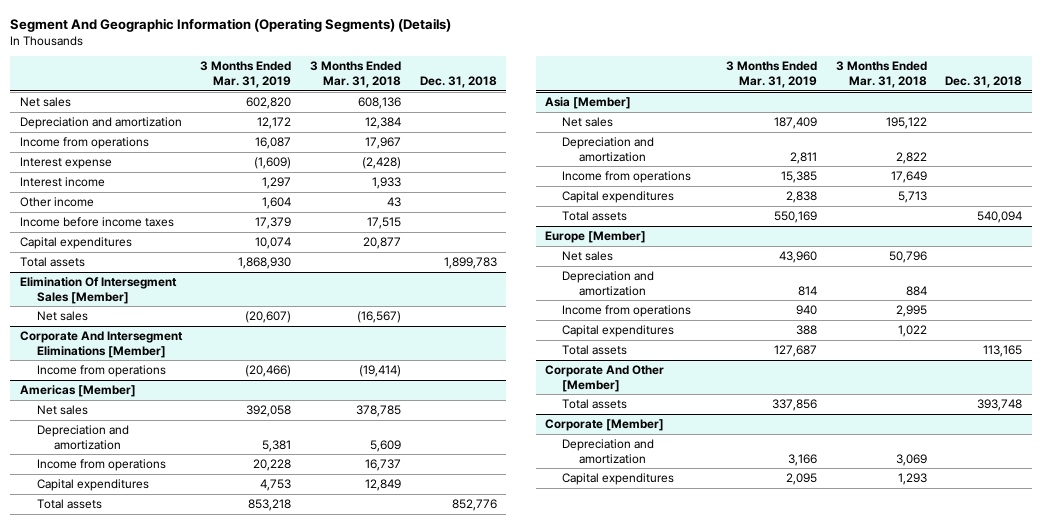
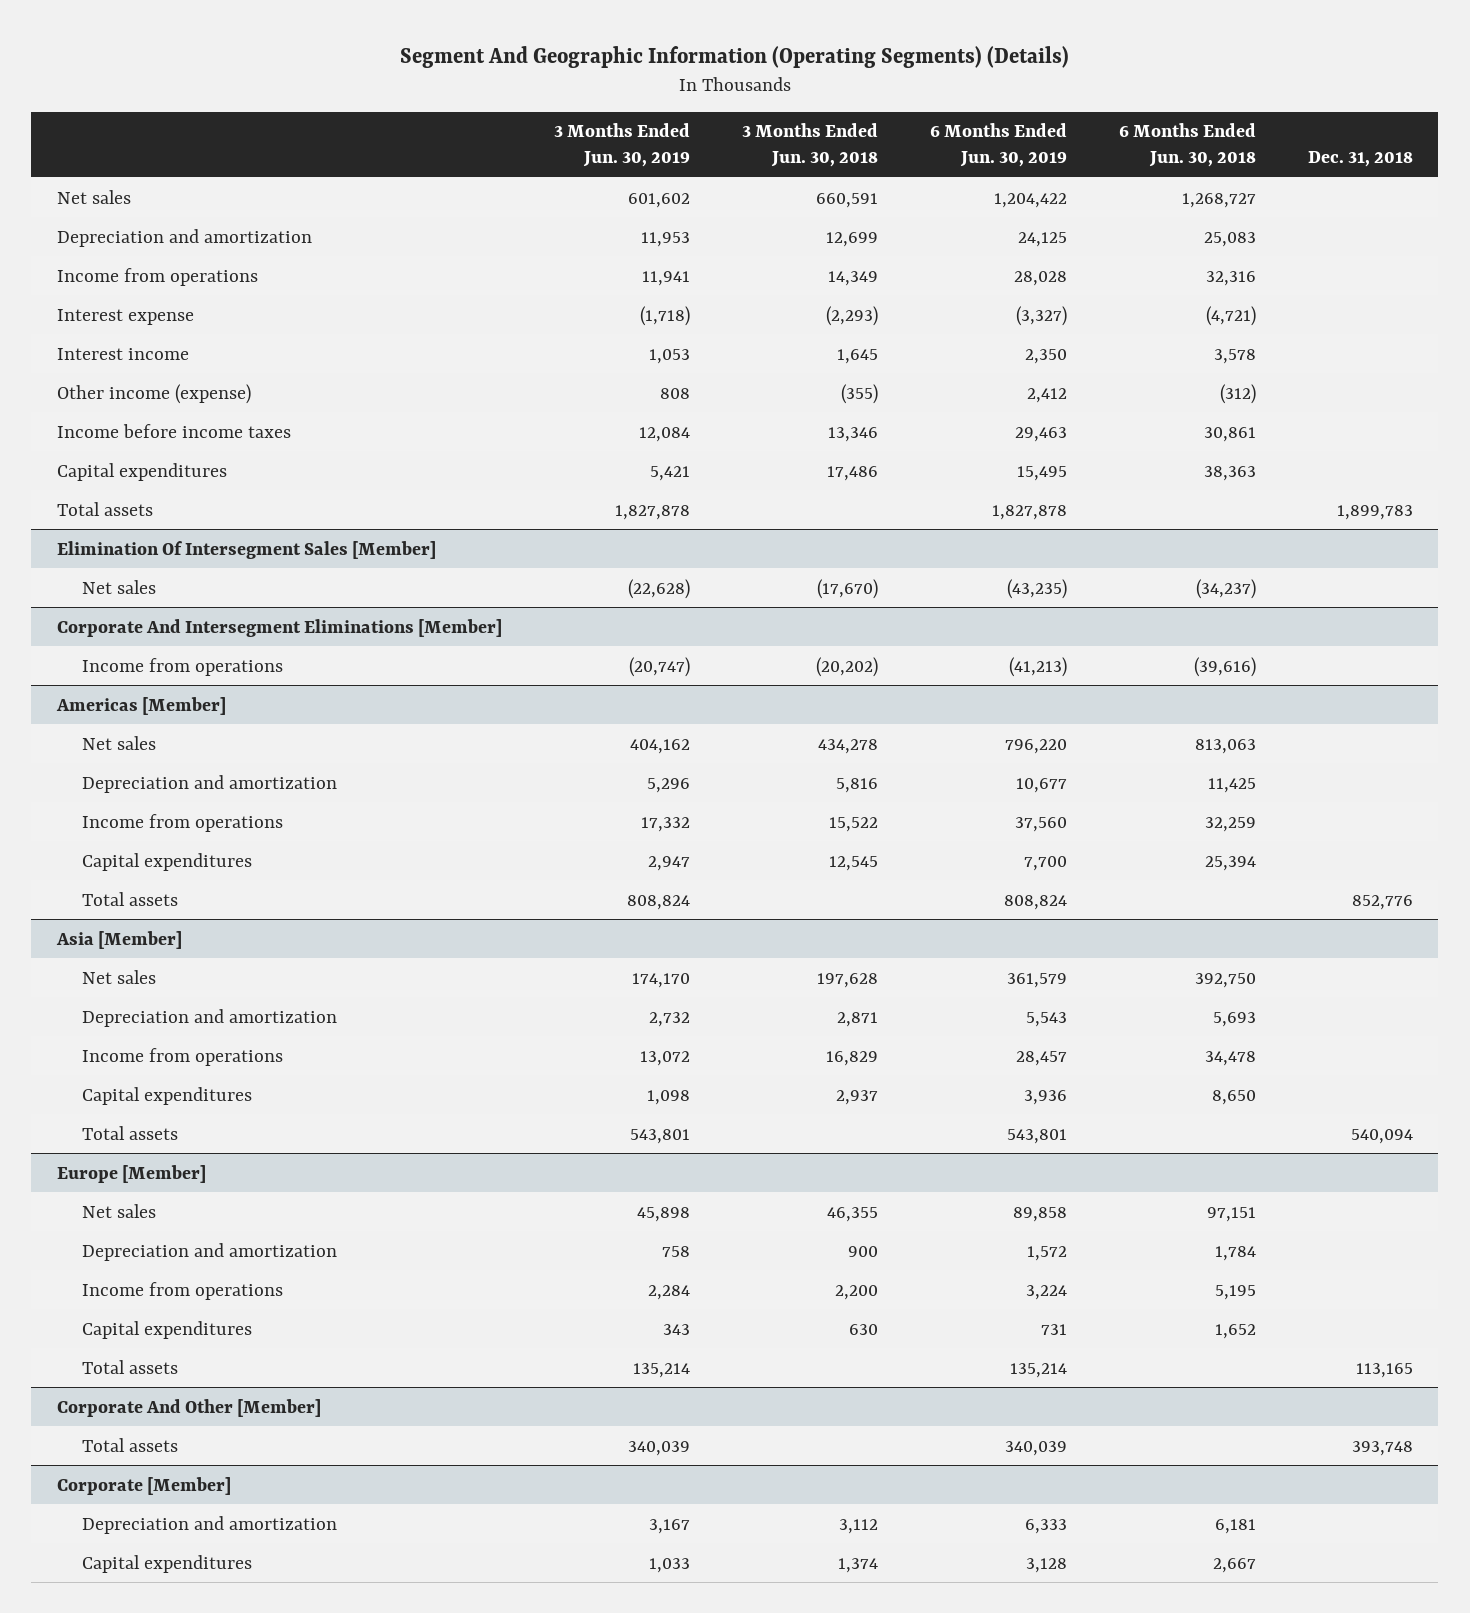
[200,61,292,89] 3 Months Ended Mar. 31, 2019 -> none
[310,61,402,89] 3 Months Ended Mar. 31, 2018 -> none
none -> [554,123,691,167] 3 Months Ended Jun. 30, 2019
none -> [741,123,878,167] 3 Months Ended Jun. 30, 2018
none -> [929,123,1067,167] 6 Months Ended Jun. 30, 2019
none -> [1118,123,1256,167] 6 Months Ended Jun. 30, 2018
[19,197,94,208] Other income -> [57,383,252,404] Other income (expense)

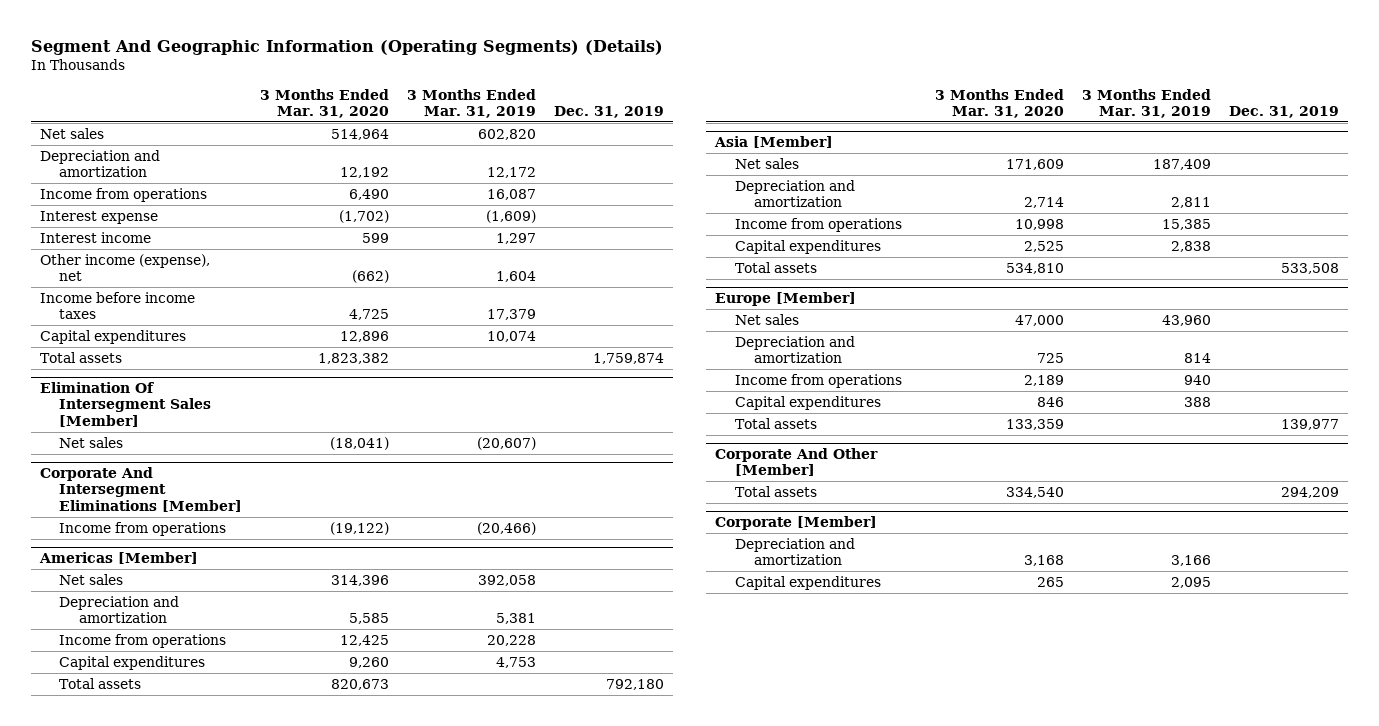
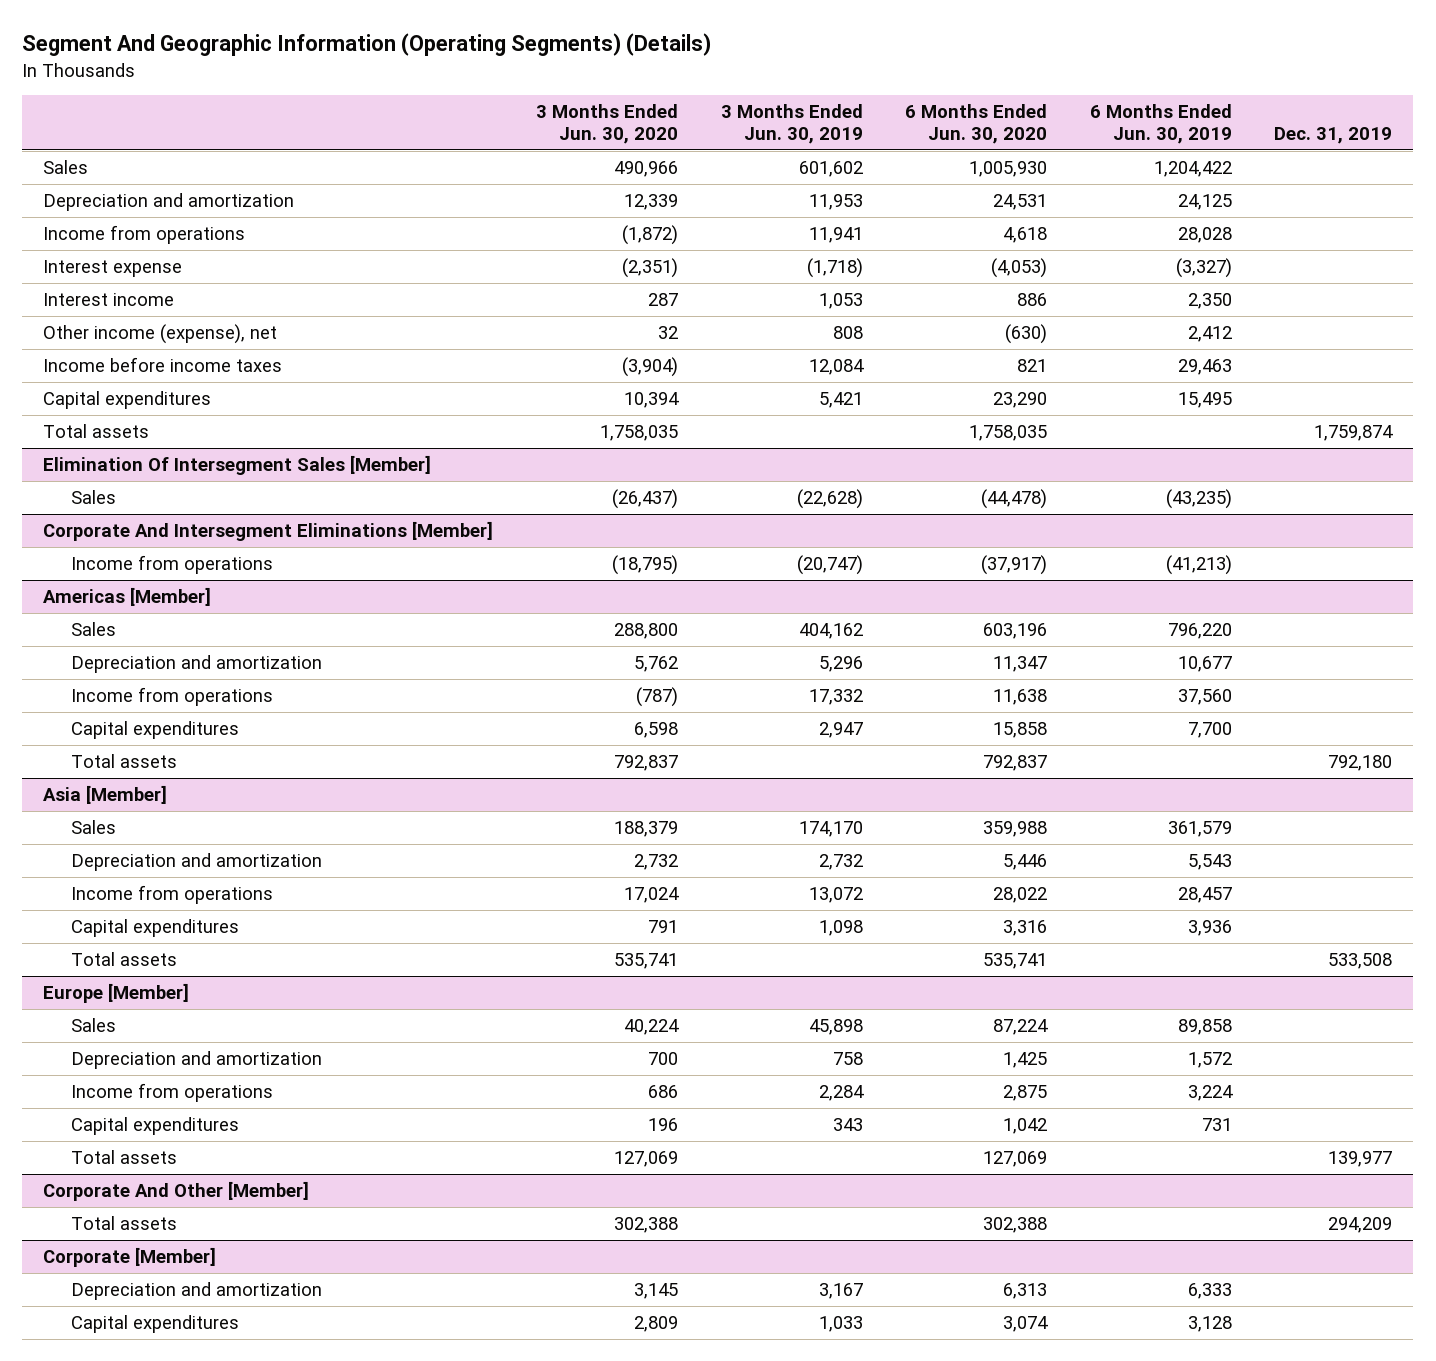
[260,88,390,118] 3 Months Ended Mar. 31, 2020 -> none
[406,88,536,118] 3 Months Ended Mar. 31, 2019 -> none
none -> [535,104,678,145] 3 Months Ended Jun. 30, 2020
none -> [720,104,863,145] 3 Months Ended Jun. 30, 2019
none -> [905,104,1048,145] 6 Months Ended Jun. 30, 2020
none -> [1089,104,1232,145] 6 Months Ended Jun. 30, 2019
[39,127,104,139] Net sales -> [43,160,89,175] Sales
[59,436,124,448] Net sales -> [70,490,116,505] Sales
[59,573,124,585] Net sales -> [70,622,116,637] Sales
[734,157,799,169] Net sales -> [70,820,116,835] Sales
[734,313,799,325] Net sales -> [70,1018,116,1033] Sales

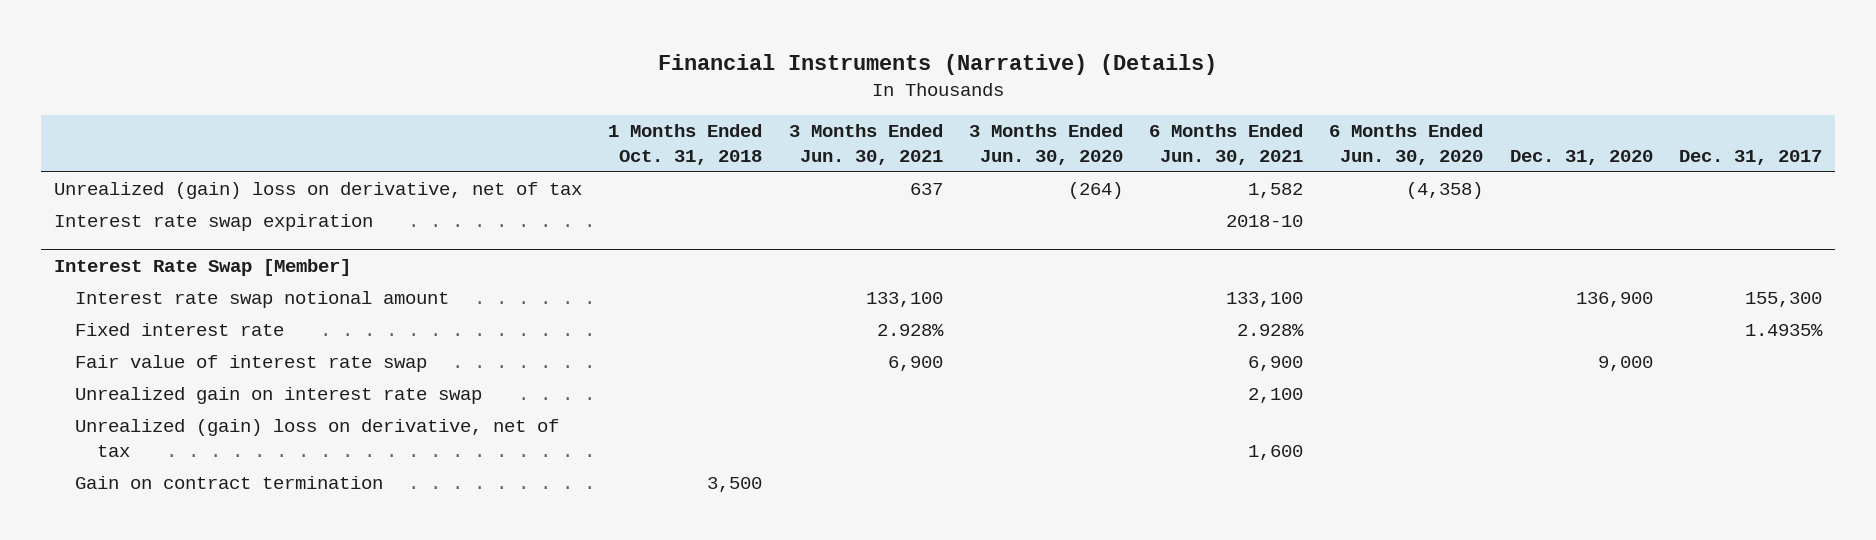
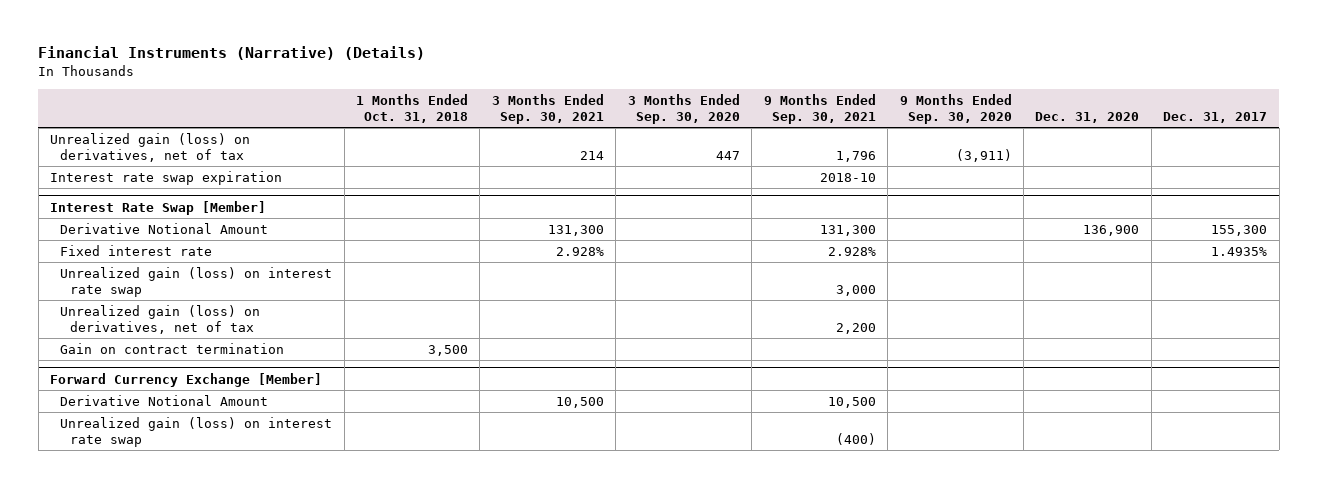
[788,124,943,165] 3 Months Ended Jun. 30, 2021 -> none
[968,124,1123,165] 3 Months Ended Jun. 30, 2020 -> none
[1149,124,1304,165] 6 Months Ended Jun. 30, 2021 -> none
[1329,124,1484,165] 6 Months Ended Jun. 30, 2020 -> none
none -> [491,94,604,125] 3 Months Ended Sep. 30, 2021
none -> [627,94,740,125] 3 Months Ended Sep. 30, 2020
none -> [763,94,876,125] 9 Months Ended Sep. 30, 2021
none -> [899,94,1012,125] 9 Months Ended Sep. 30, 2020
[53,182,582,200] Unrealized (gain) loss on derivative, net of tax -> [49,132,250,162] Unrealized gain (loss) on derivatives, net of tax
[75,291,450,309] Interest rate swap notional amount -> [60,222,269,234] Derivative Notional Amount
[75,355,428,373] Fair value of interest rate swap -> none
[75,387,483,405] Unrealized gain on interest rate swap -> [60,266,333,297] Unrealized gain (loss) on interest rate swap
[75,419,560,458] Unrealized (gain) loss on derivative, net of tax -> [60,304,261,334] Unrealized gain (loss) on derivatives, net of tax
none -> [49,372,322,387] Forward Currency Exchange [Member]
none -> [60,394,269,406] Derivative Notional Amount
none -> [60,416,333,447] Unrealized gain (loss) on interest rate swap

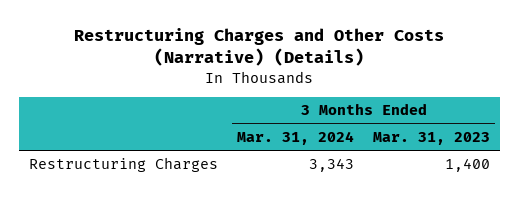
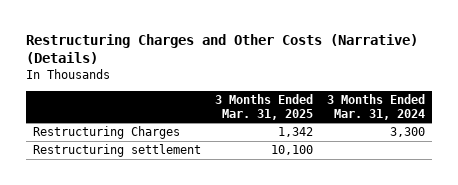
[373,131,491,145] Mar. 31, 2023 -> none
none -> [214,94,313,120] 3 Months Ended Mar. 31, 2025
[308,158,354,173] 3,343 -> [389,127,425,138] 3,300
none -> [33,144,202,158] Restructuring settlement

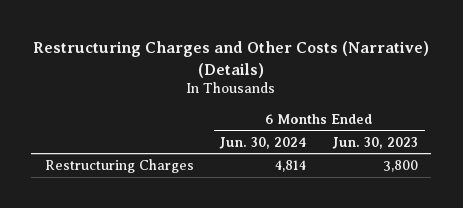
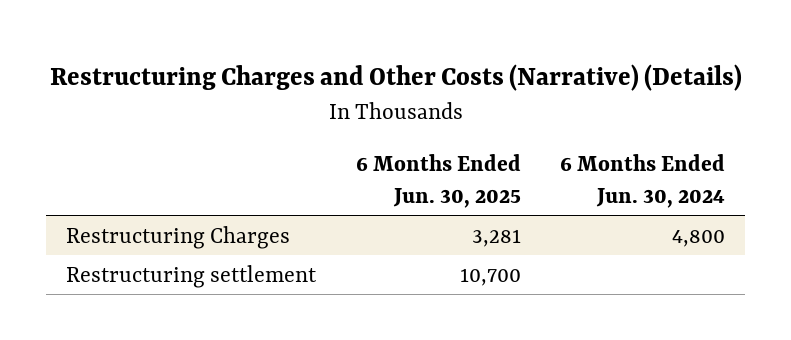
[332,136,419,149] Jun. 30, 2023 -> none
none -> [355,154,521,209] 6 Months Ended Jun. 30, 2025
[275,160,307,173] 4,814 -> [672,229,726,247] 4,800
none -> [65,264,317,288] Restructuring settlement

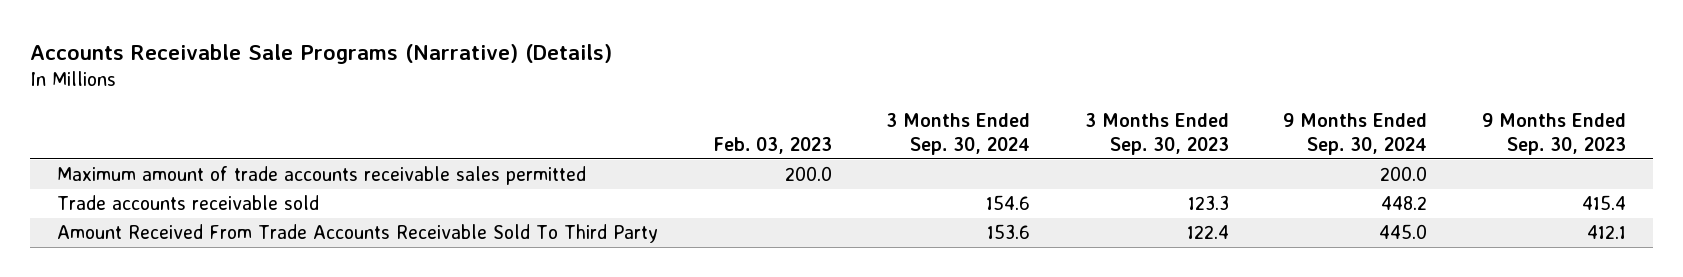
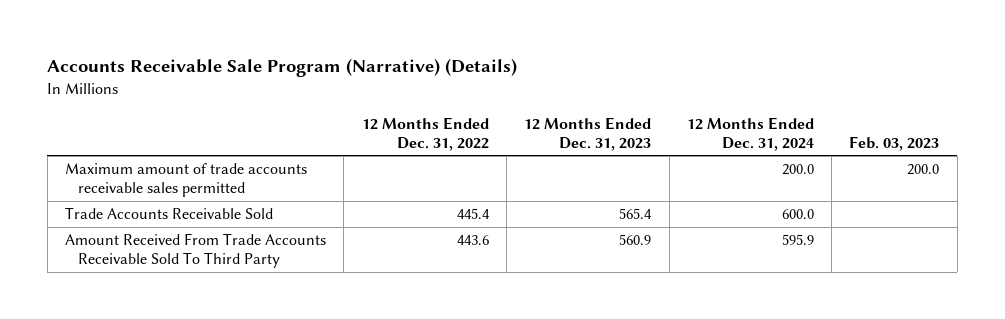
[29,44,612,65] Accounts Receivable Sale Programs (Narrative) (Details) -> [47,58,518,78] Accounts Receivable Sale Program (Narrative) (Details)
[886,112,1031,155] 3 Months Ended Sep. 30, 2024 -> none
[1084,112,1229,155] 3 Months Ended Sep. 30, 2023 -> none
[1283,112,1428,155] 9 Months Ended Sep. 30, 2024 -> none
[1481,112,1626,155] 9 Months Ended Sep. 30, 2023 -> none
none -> [361,116,489,151] 12 Months Ended Dec. 31, 2022
none -> [524,116,652,151] 12 Months Ended Dec. 31, 2023
none -> [686,116,814,151] 12 Months Ended Dec. 31, 2024
[57,195,320,211] Trade accounts receivable sold -> [65,207,274,220] Trade Accounts Receivable Sold

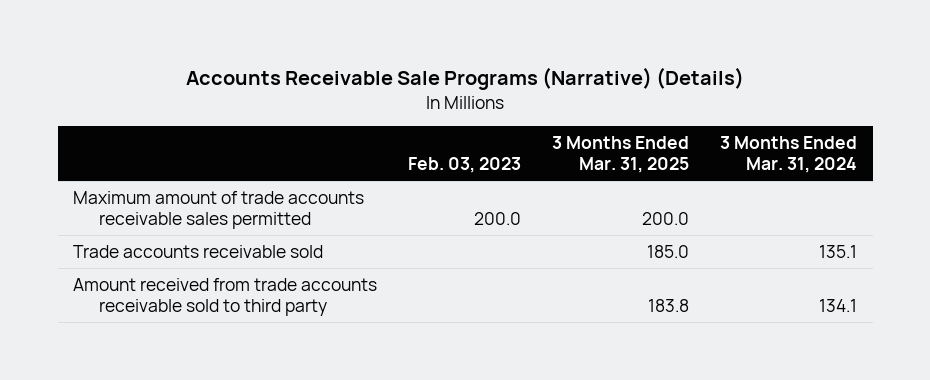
[47,58,518,78] Accounts Receivable Sale Program (Narrative) (Details) -> [186,66,745,90] Accounts Receivable Sale Programs (Narrative) (Details)
[361,116,489,151] 12 Months Ended Dec. 31, 2022 -> none
[524,116,652,151] 12 Months Ended Dec. 31, 2023 -> none
[686,116,814,151] 12 Months Ended Dec. 31, 2024 -> none
none -> [552,136,690,174] 3 Months Ended Mar. 31, 2025
none -> [720,136,858,174] 3 Months Ended Mar. 31, 2024
[65,207,274,220] Trade Accounts Receivable Sold -> [73,245,324,259] Trade accounts receivable sold
[65,233,327,269] Amount Received From Trade Accounts Receivable Sold To Third Party -> [73,278,378,317] Amount received from trade accounts receivable sold to third party

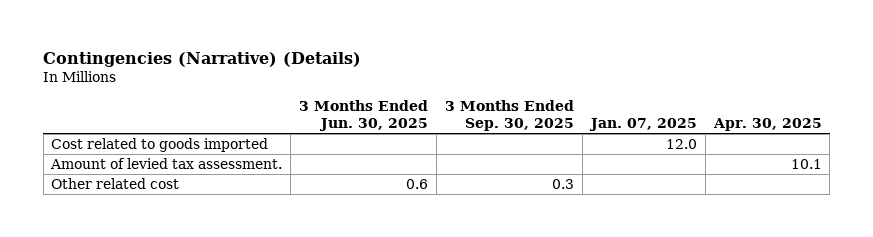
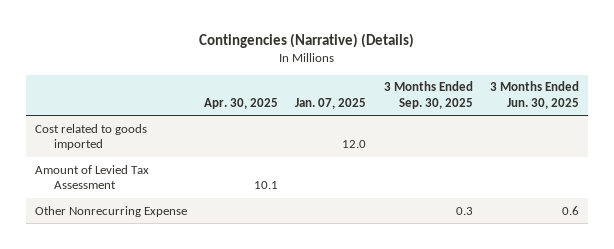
[50,158,283,170] Amount of levied tax assessment. -> [34,164,149,190] Amount of Levied Tax Assessment
[51,178,180,190] Other related cost -> [34,205,187,217] Other Nonrecurring Expense

